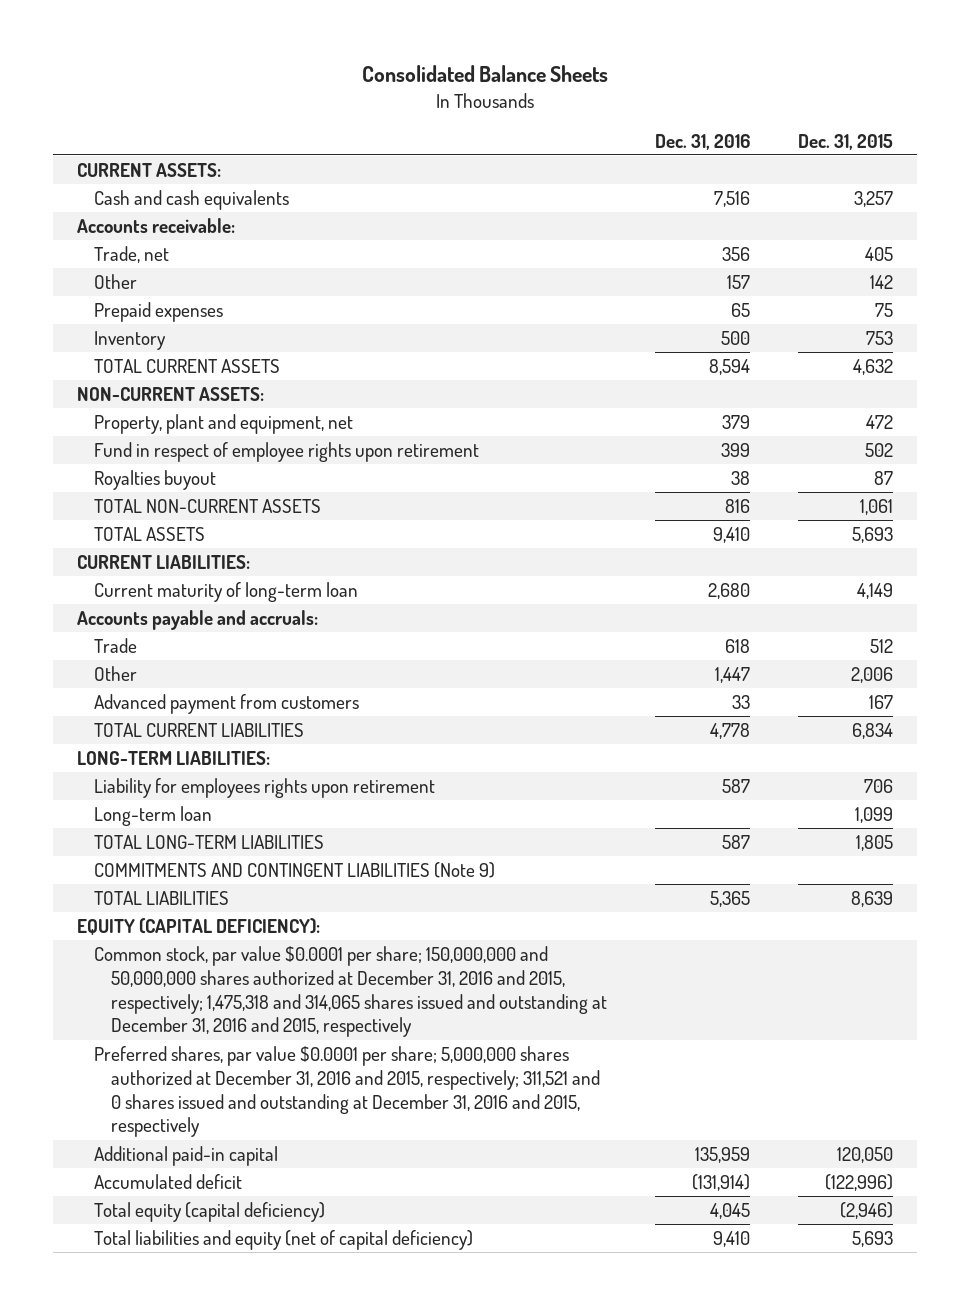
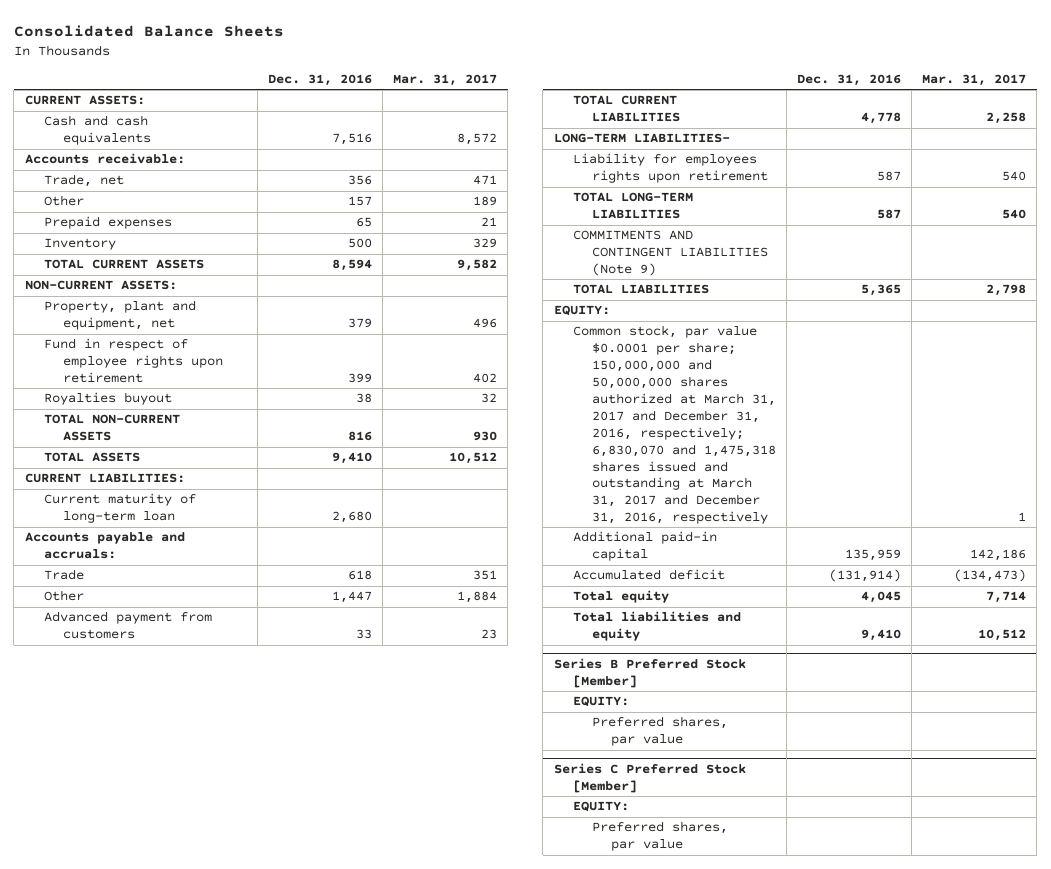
[797,133,893,150] Dec. 31, 2015 -> none
none -> [393,74,498,87] Mar. 31, 2017
[77,751,271,766] LONG-TERM LIABILITIES: -> [553,133,730,144] LONG-TERM LIABILITIES-
[94,806,213,827] Long-term loan -> none
[94,1046,601,1138] Preferred shares, par value $0.0001 per share; 5,000,000 shares authorized at December 31, 2016 and 2015, respectively; 311,521 and 0 shares issued and outstanding at December 31, 2016 and 2015, respectively -> none
[77,918,321,936] EQUITY (CAPITAL DEFICIENCY): -> [553,305,610,317] EQUITY:
[94,946,608,1038] Common stock, par value $0.0001 per share; 150,000,000 and 50,000,000 shares authorized at December 31, 2016 and 2015, respectively; 1,475,318 and 314,065 shares issued and outstanding at December 31, 2016 and 2015, respectively -> [572,325,776,525] Common stock, par value $0.0001 per share; 150,000,000 and 50,000,000 shares authorized at March 31, 2017 and December 31, 2016, respectively; 6,830,070 and 1,475,318 shares issued and outstanding at March 31, 2017 and December 31, 2016, respectively
[94,1202,326,1223] Total equity (capital deficiency) -> [572,590,669,604] Total equity
[94,1230,474,1251] Total liabilities and equity (net of capital deficiency) -> [572,611,741,642] Total liabilities and equity
none -> [553,657,746,688] Series B Preferred Stock [Member]
none -> [572,696,629,708] EQUITY:
none -> [591,716,728,747] Preferred shares, par value
none -> [553,762,746,793] Series C Preferred Stock [Member]
none -> [572,801,629,813] EQUITY:
none -> [591,821,728,852] Preferred shares, par value

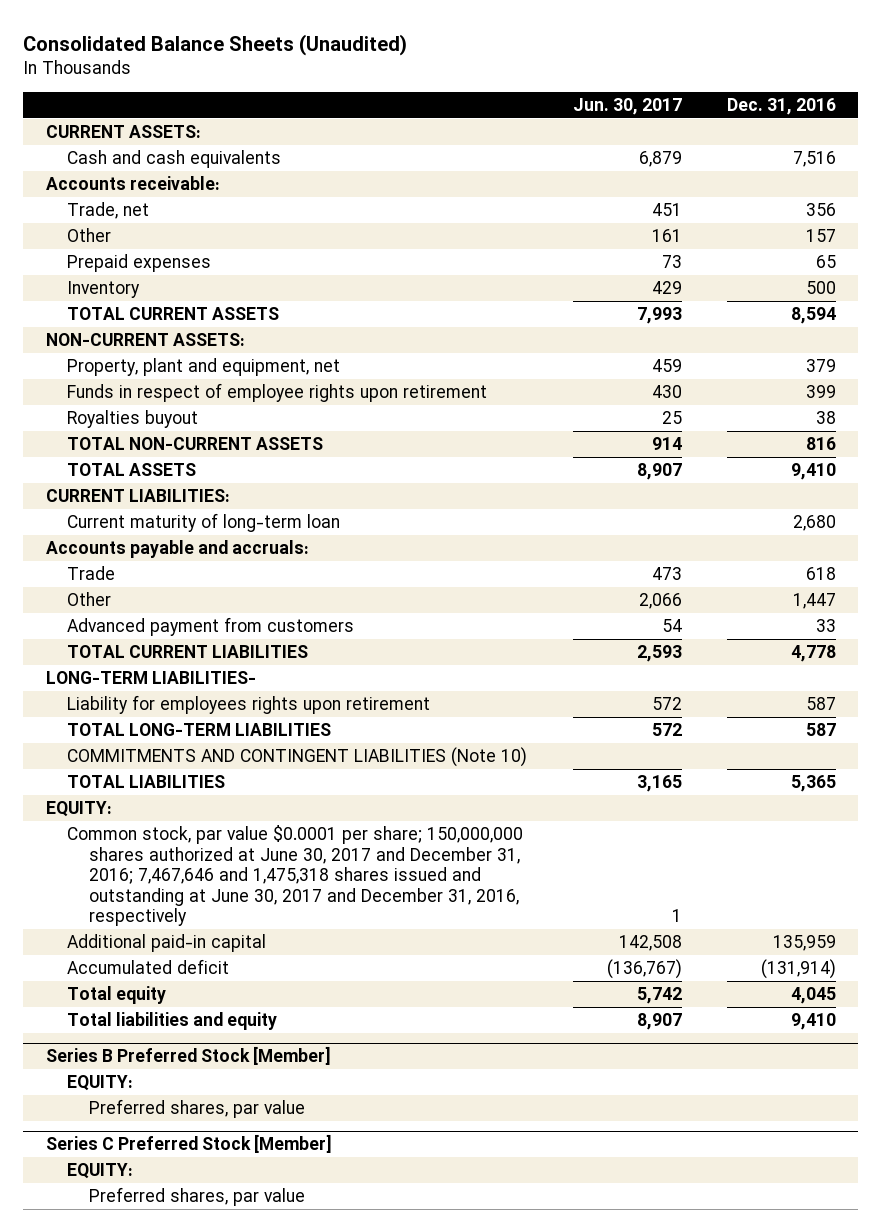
[13,24,284,37] Consolidated Balance Sheets -> [23,33,408,56] Consolidated Balance Sheets (Unaudited)
[393,74,498,87] Mar. 31, 2017 -> none
none -> [572,97,682,115] Jun. 30, 2017
[43,338,223,384] Fund in respect of employee rights upon retirement -> [67,383,488,403] Funds in respect of employee rights upon retirement
[572,230,768,277] COMMITMENTS AND CONTINGENT LIABILITIES (Note 9) -> [67,747,528,768] COMMITMENTS AND CONTINGENT LIABILITIES (Note 10)
[572,325,776,525] Common stock, par value $0.0001 per share; 150,000,000 and 50,000,000 shares authorized at March 31, 2017 and December 31, 2016, respectively; 6,830,070 and 1,475,318 shares issued and outstanding at March 31, 2017 and December 31, 2016, respectively -> [67,825,524,927] Common stock, par value $0.0001 per share; 150,000,000 shares authorized at June 30, 2017 and December 31, 2016; 7,467,646 and 1,475,318 shares issued and outstanding at June 30, 2017 and December 31, 2016, respectively

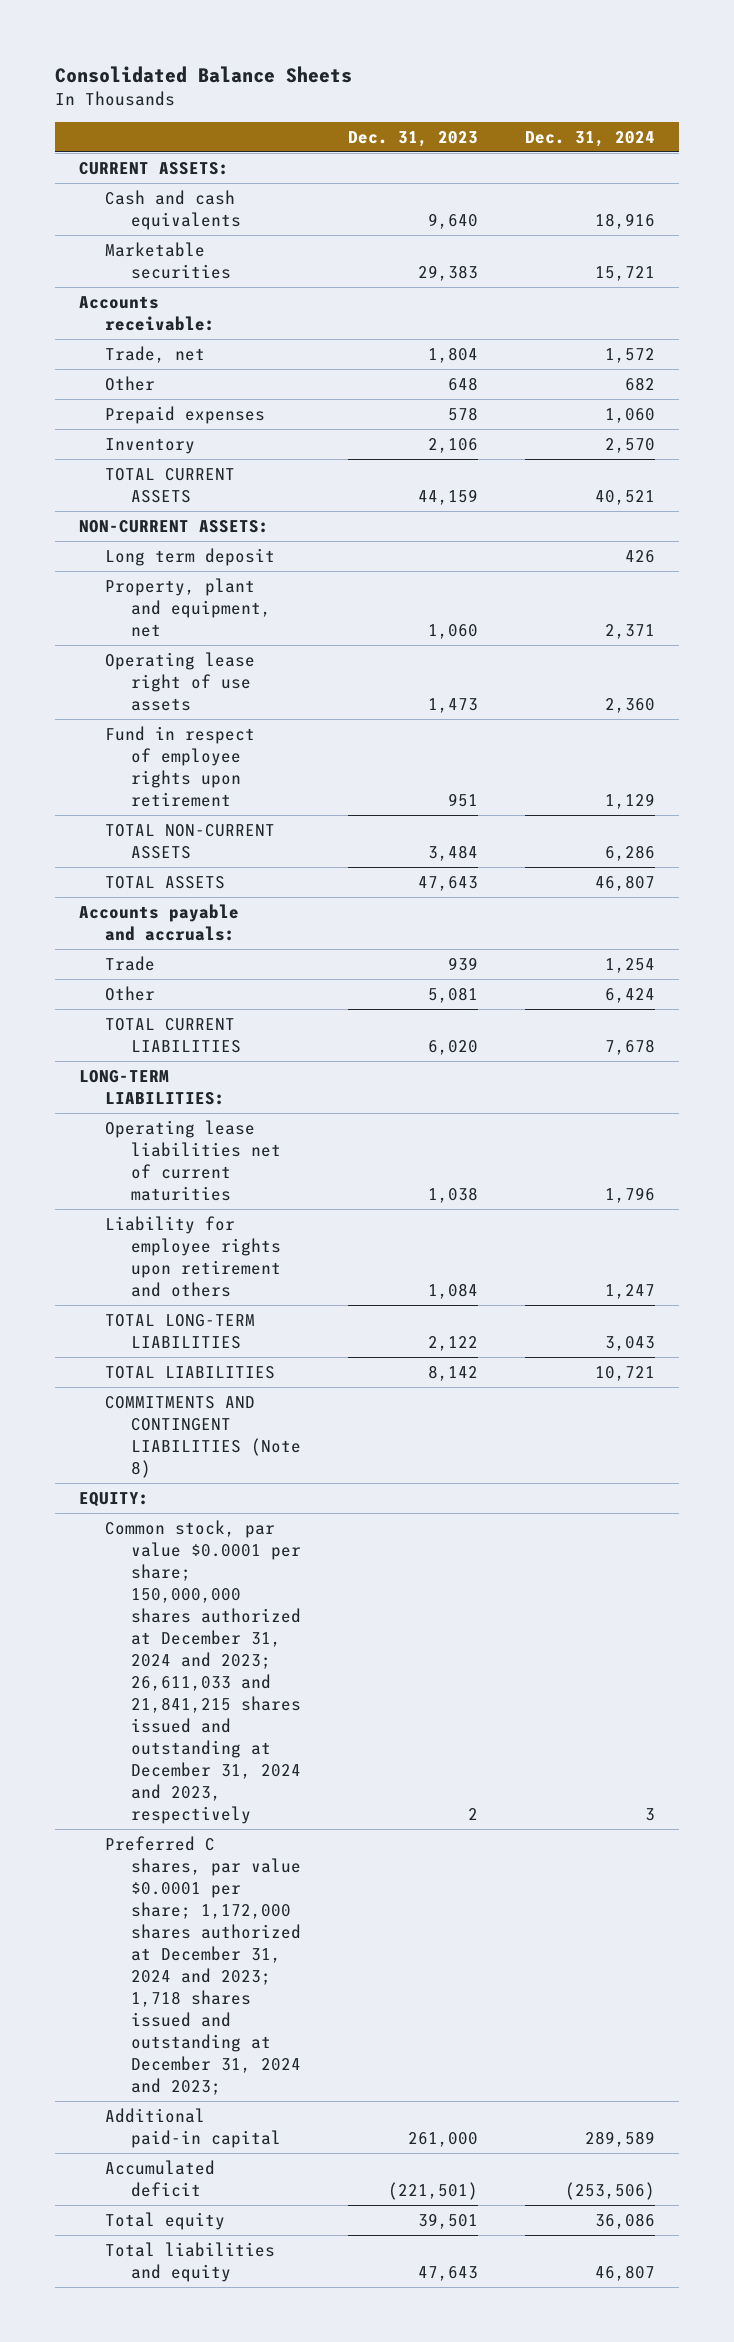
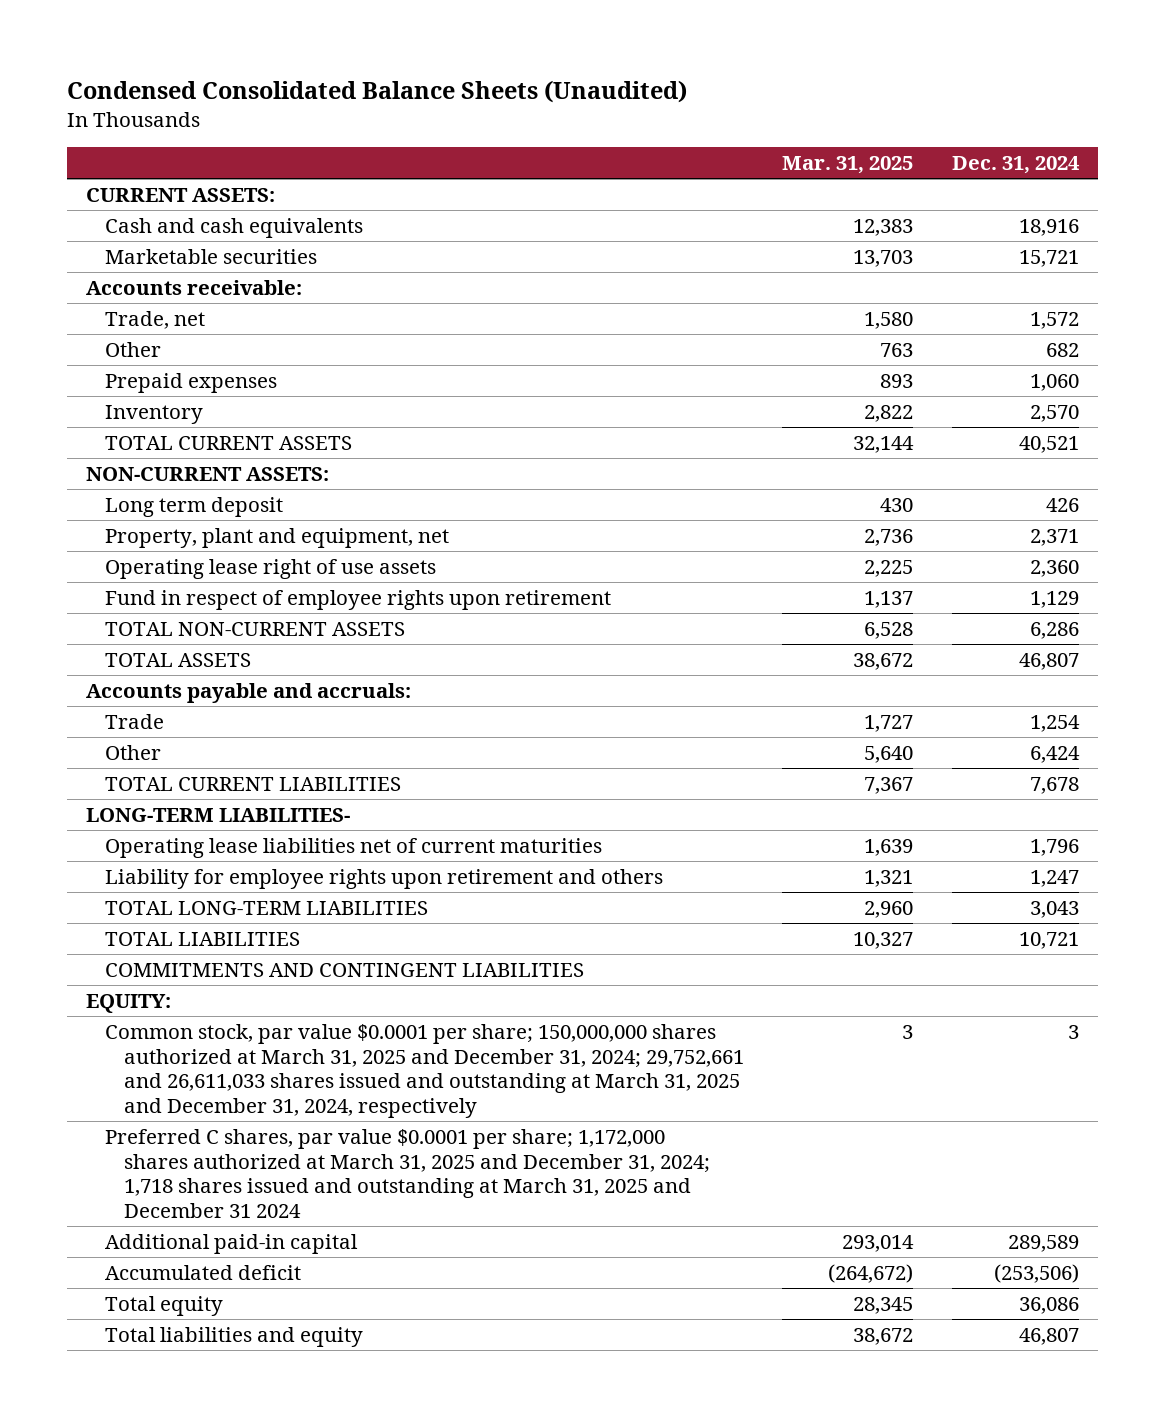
[55,65,353,83] Consolidated Balance Sheets -> [67,79,688,103] Condensed Consolidated Balance Sheets (Unaudited)
[347,130,478,147] Dec. 31, 2023 -> none
none -> [782,155,914,174] Mar. 31, 2025
[78,1070,225,1106] LONG-TERM LIABILITIES: -> [86,807,351,822] LONG-TERM LIABILITIES-
[104,1396,301,1479] COMMITMENTS AND CONTINGENT LIABILITIES (Note 8) -> [105,962,585,977] COMMITMENTS AND CONTINGENT LIABILITIES
[104,1520,301,1825] Common stock, par value $0.0001 per share; 150,000,000 shares authorized at December 31, 2024 and 2023; 26,611,033 and 21,841,215 shares issued and outstanding at December 31, 2024 and 2023, respectively -> [105,1023,744,1118] Common stock, par value $0.0001 per share; 150,000,000 shares authorized at March 31, 2025 and December 31, 2024; 29,752,661 and 26,611,033 shares issued and outstanding at March 31, 2025 and December 31, 2024, respectively
[104,1836,301,2096] Preferred C shares, par value $0.0001 per share; 1,172,000 shares authorized at December 31, 2024 and 2023; 1,718 shares issued and outstanding at December 31, 2024 and 2023; -> [105,1128,710,1218] Preferred C shares, par value $0.0001 per share; 1,172,000 shares authorized at March 31, 2025 and December 31, 2024; 1,718 shares issued and outstanding at March 31, 2025 and December 31 2024

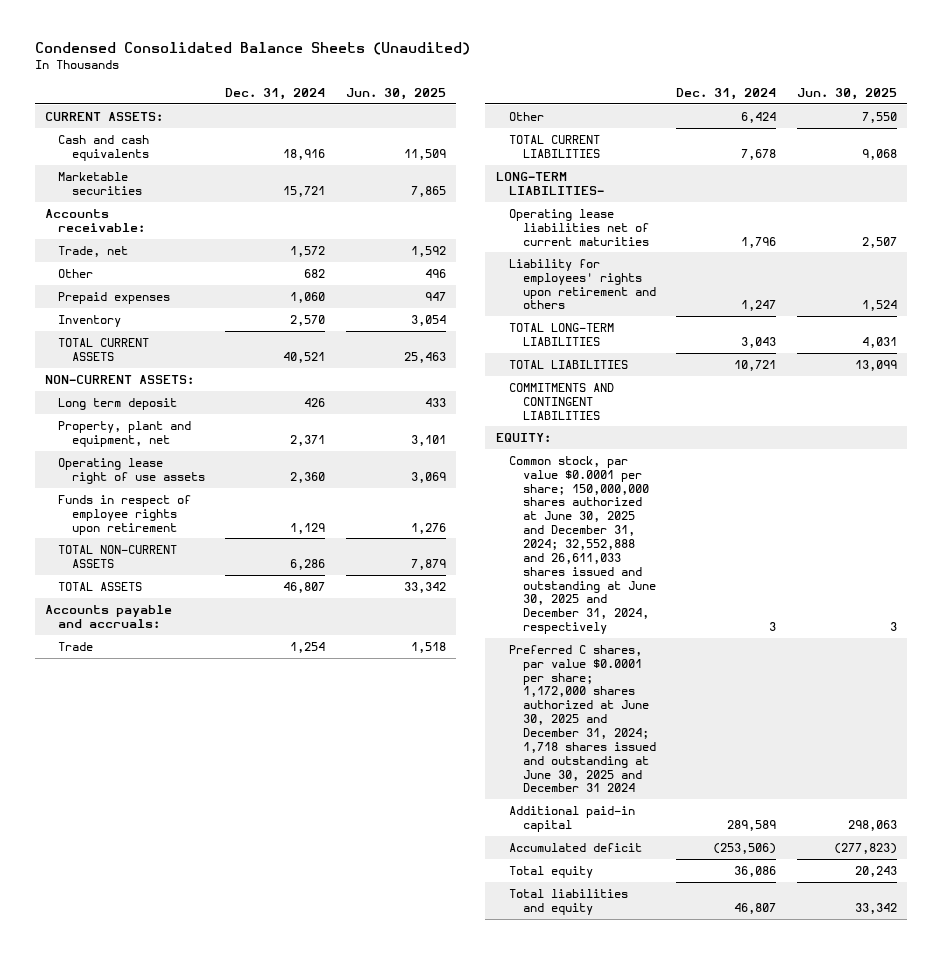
[782,155,914,174] Mar. 31, 2025 -> none
none -> [345,87,446,100] Jun. 30, 2025
[105,589,612,610] Fund in respect of employee rights upon retirement -> [58,494,192,535] Funds in respect of employee rights upon retirement
[105,868,664,889] Liability for employee rights upon retirement and others -> [509,258,657,310] Liability for employees' rights upon retirement and others
[105,1023,744,1118] Common stock, par value $0.0001 per share; 150,000,000 shares authorized at March 31, 2025 and December 31, 2024; 29,752,661 and 26,611,033 shares issued and outstanding at March 31, 2025 and December 31, 2024, respectively -> [509,455,657,635] Common stock, par value $0.0001 per share; 150,000,000 shares authorized at June 30, 2025 and December 31, 2024; 32,552,888 and 26,611,033 shares issued and outstanding at June 30, 2025 and December 31, 2024, respectively
[105,1128,710,1218] Preferred C shares, par value $0.0001 per share; 1,172,000 shares authorized at March 31, 2025 and December 31, 2024; 1,718 shares issued and outstanding at March 31, 2025 and December 31 2024 -> [509,644,657,793] Preferred C shares, par value $0.0001 per share; 1,172,000 shares authorized at June 30, 2025 and December 31, 2024; 1,718 shares issued and outstanding at June 30, 2025 and December 31 2024

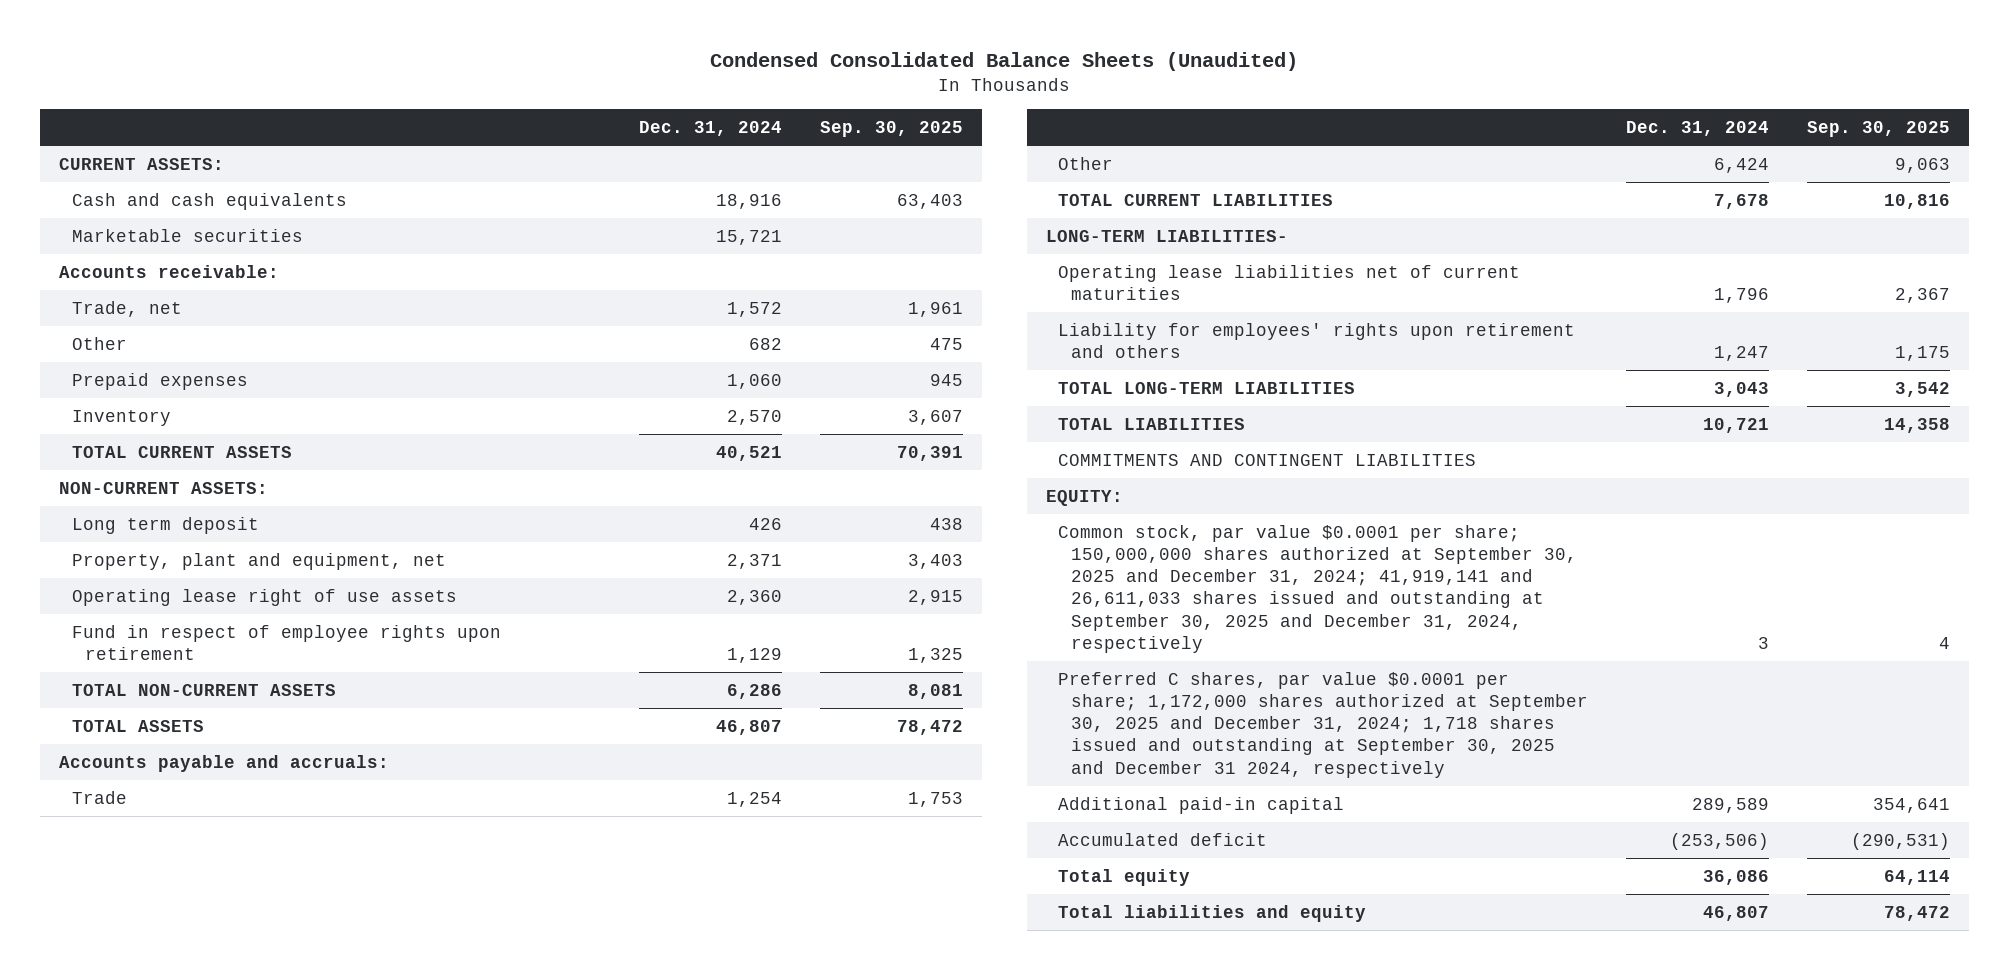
[345,87,446,100] Jun. 30, 2025 -> none
none -> [820,120,964,137] Sep. 30, 2025
[58,494,192,535] Funds in respect of employee rights upon retirement -> [71,624,501,661] Fund in respect of employee rights upon retirement
[509,455,657,635] Common stock, par value $0.0001 per share; 150,000,000 shares authorized at June 30, 2025 and December 31, 2024; 32,552,888 and 26,611,033 shares issued and outstanding at June 30, 2025 and December 31, 2024, respectively -> [1058,524,1578,653] Common stock, par value $0.0001 per share; 150,000,000 shares authorized at September 30, 2025 and December 31, 2024; 41,919,141 and 26,611,033 shares issued and outstanding at September 30, 2025 and December 31, 2024, respectively
[509,644,657,793] Preferred C shares, par value $0.0001 per share; 1,172,000 shares authorized at June 30, 2025 and December 31, 2024; 1,718 shares issued and outstanding at June 30, 2025 and December 31 2024 -> [1058,671,1589,778] Preferred C shares, par value $0.0001 per share; 1,172,000 shares authorized at September 30, 2025 and December 31, 2024; 1,718 shares issued and outstanding at September 30, 2025 and December 31 2024, respectively

